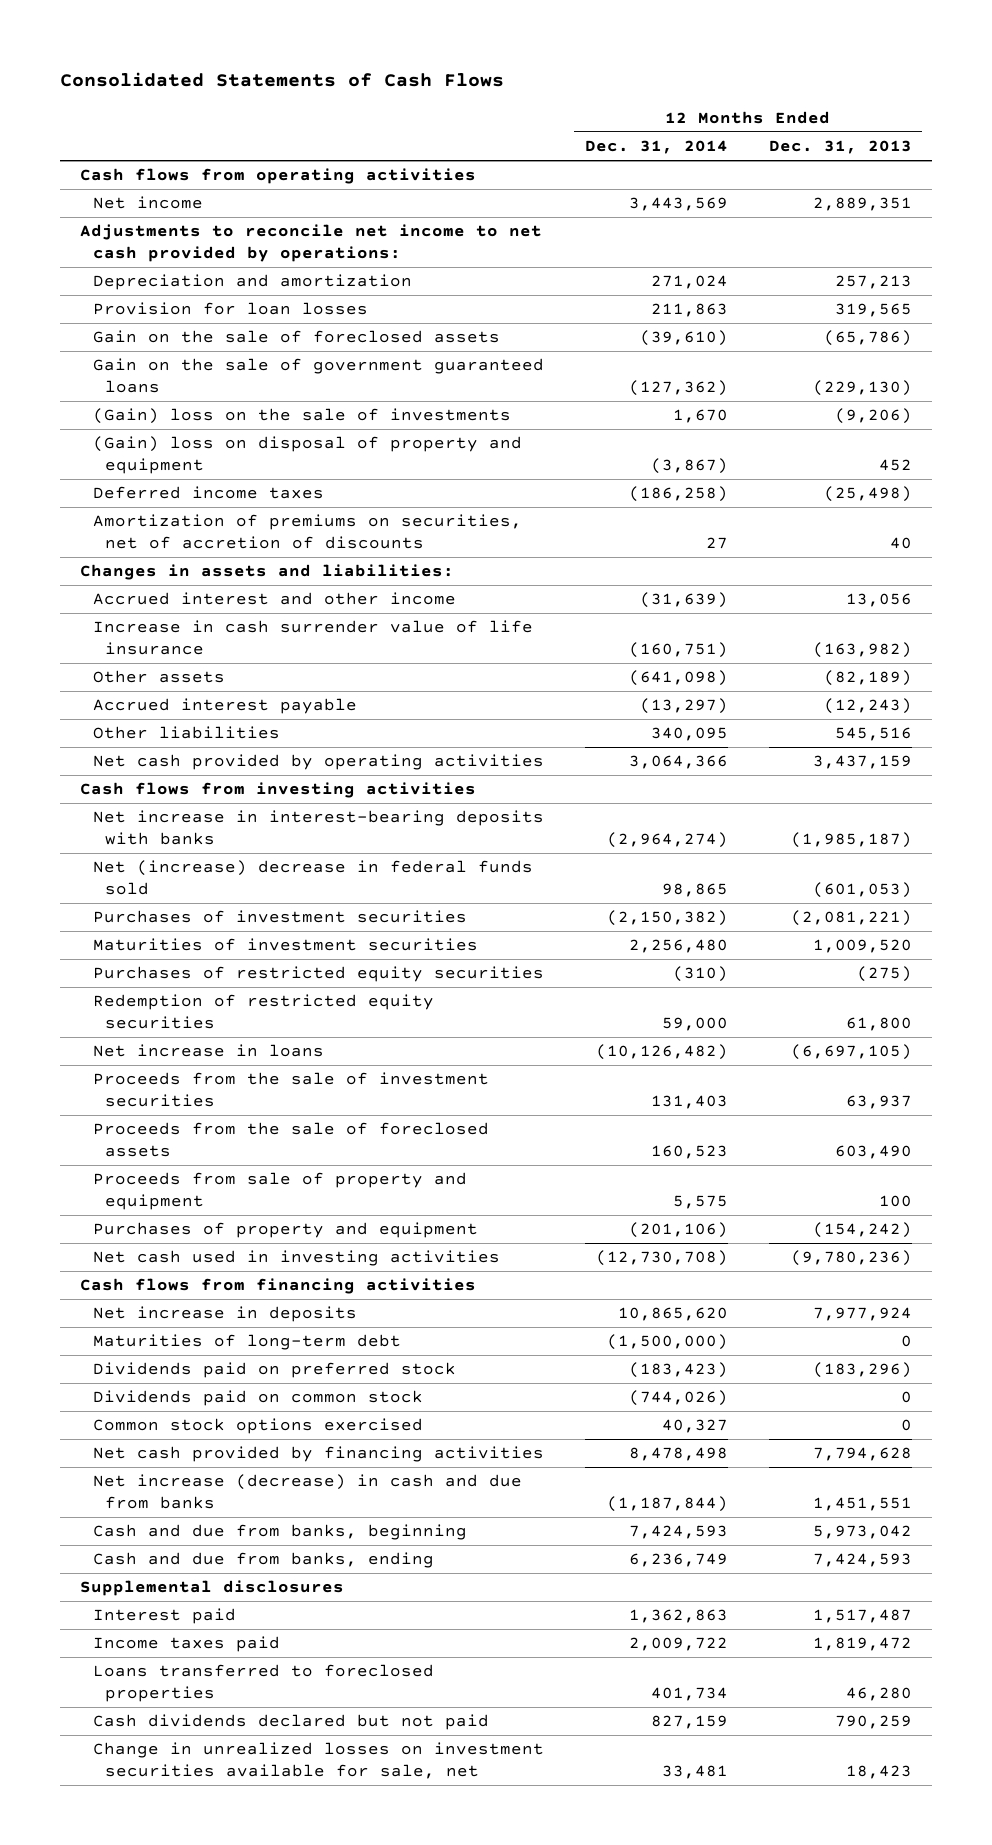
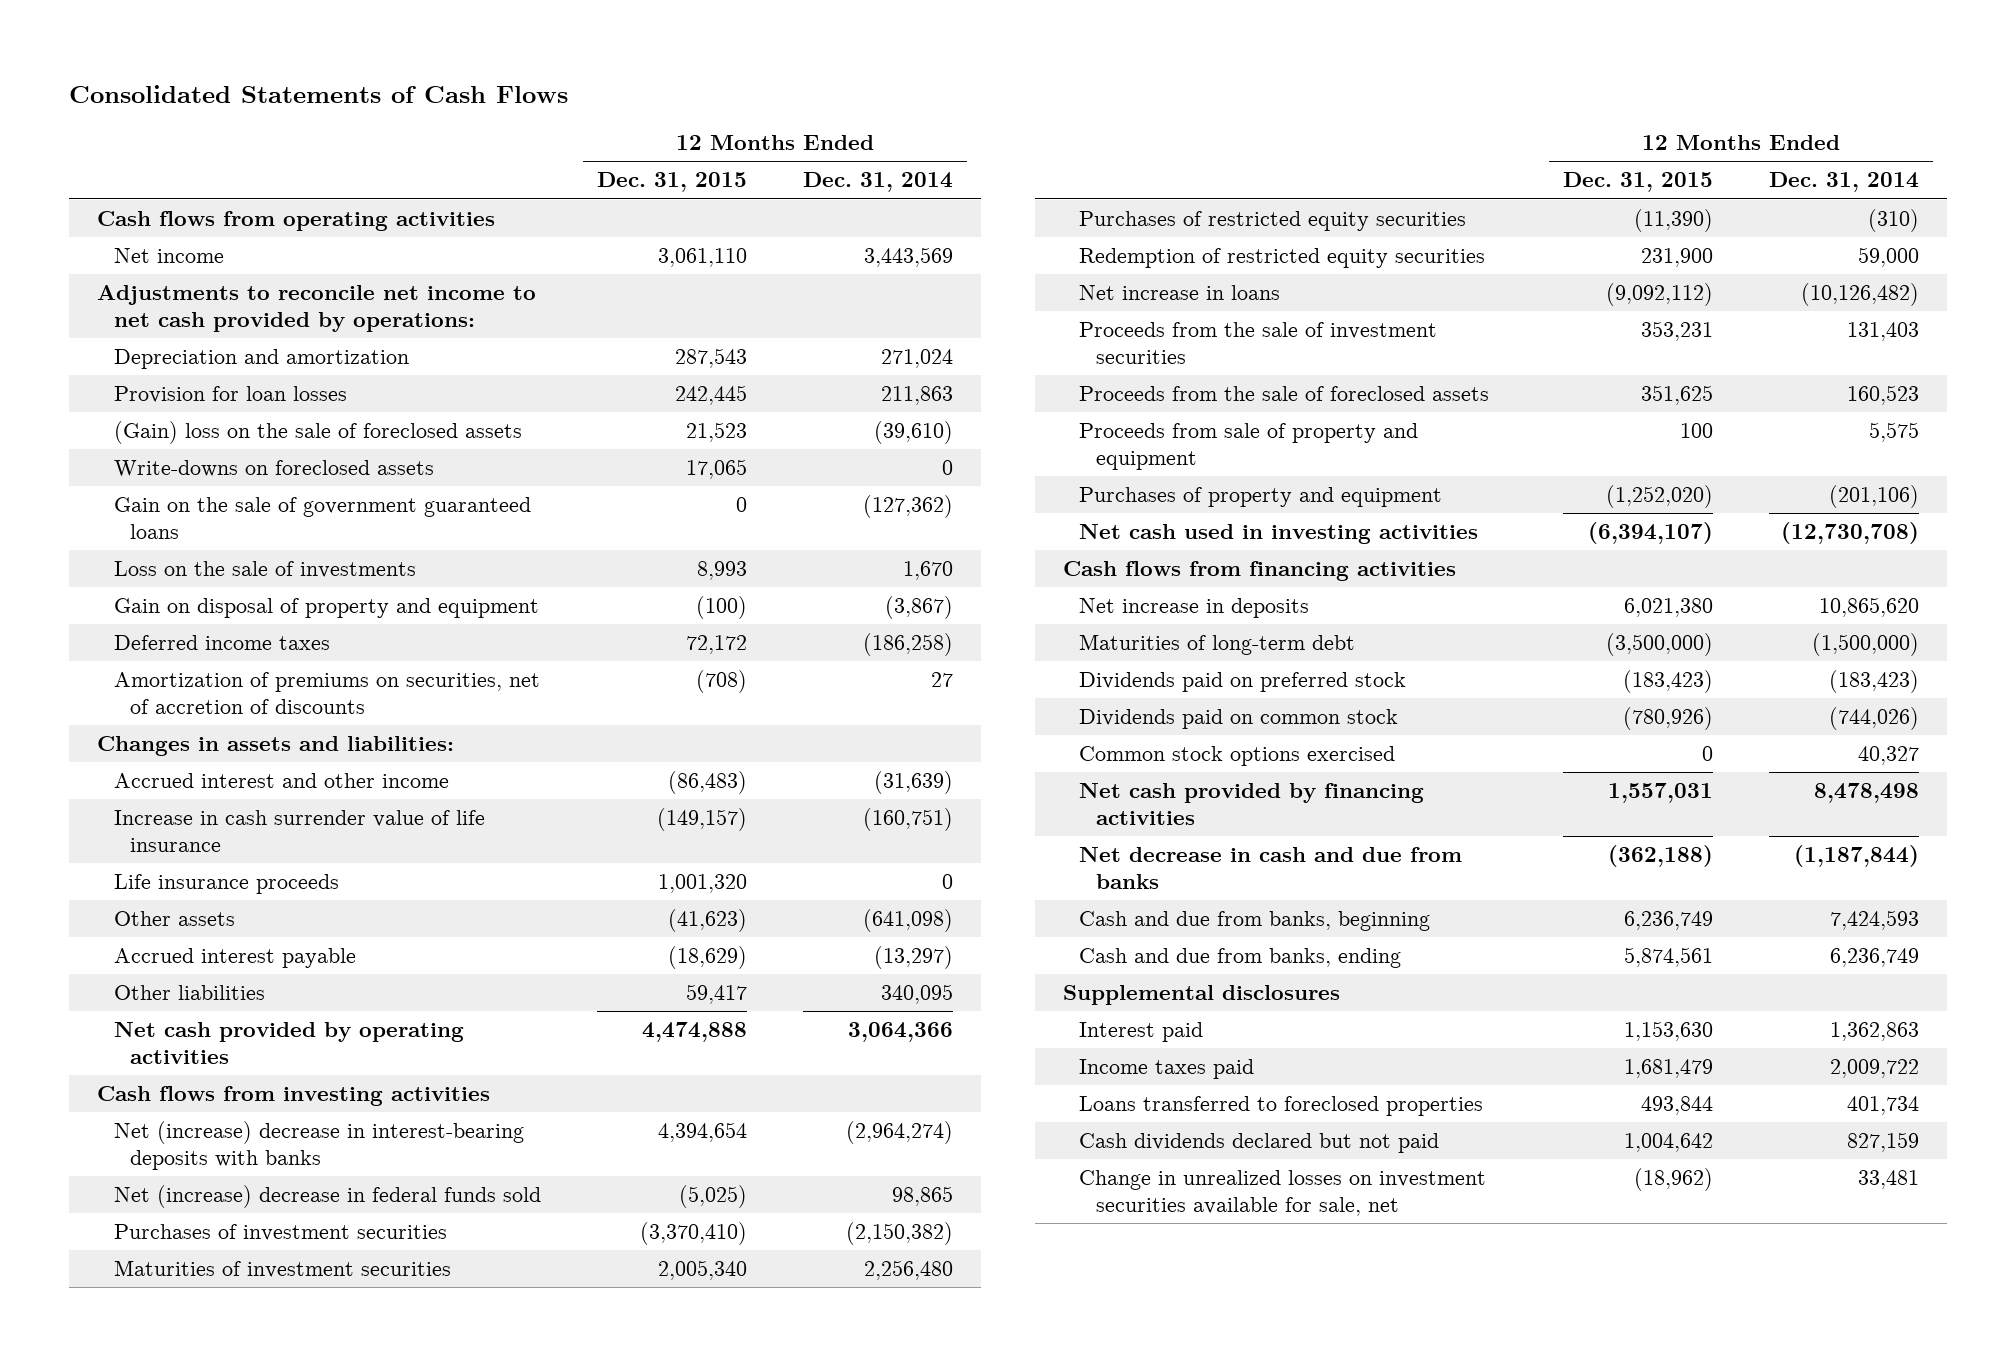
[768,140,912,155] Dec. 31, 2013 -> none
none -> [596,172,747,193] Dec. 31, 2015
[92,330,500,344] Gain on the sale of foreclosed assets -> [113,421,522,445] (Gain) loss on the sale of foreclosed assets
none -> [113,460,434,478] Write-downs on foreclosed assets
[92,408,511,425] (Gain) loss on the sale of investments -> [113,561,416,579] Loss on the sale of investments
[92,436,522,475] (Gain) loss on disposal of property and equipment -> [113,598,539,619] Gain on disposal of property and equipment
none -> [113,874,339,895] Life insurance proceeds
[92,810,544,846] Net increase in interest-bearing deposits with banks -> [113,1121,524,1171] Net (increase) decrease in interest-bearing deposits with banks
[92,1474,522,1510] Net increase (decrease) in cash and due from banks -> [1079,847,1463,890] Net decrease in cash and due from banks

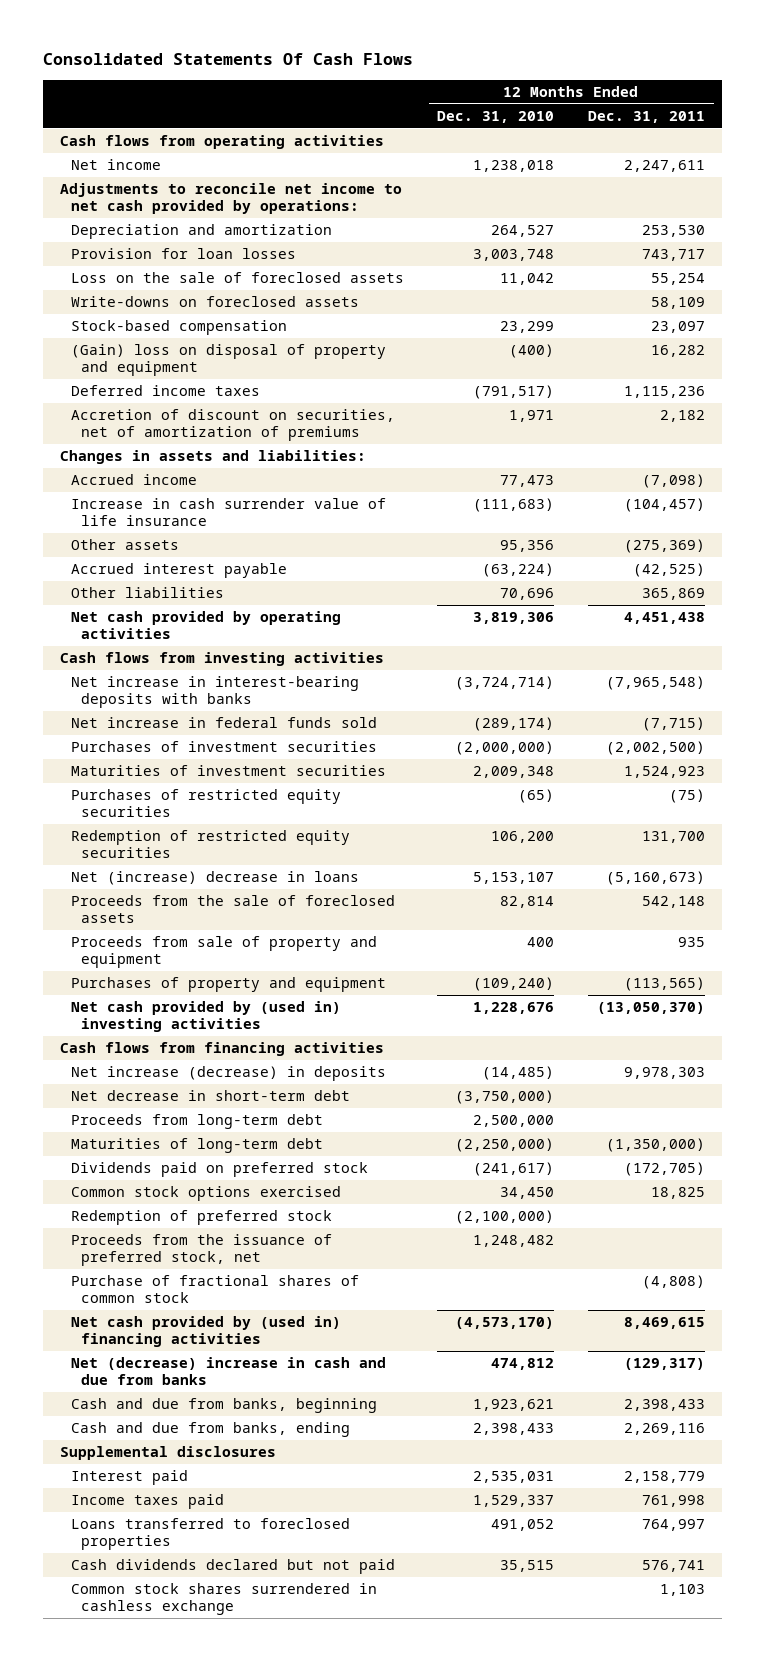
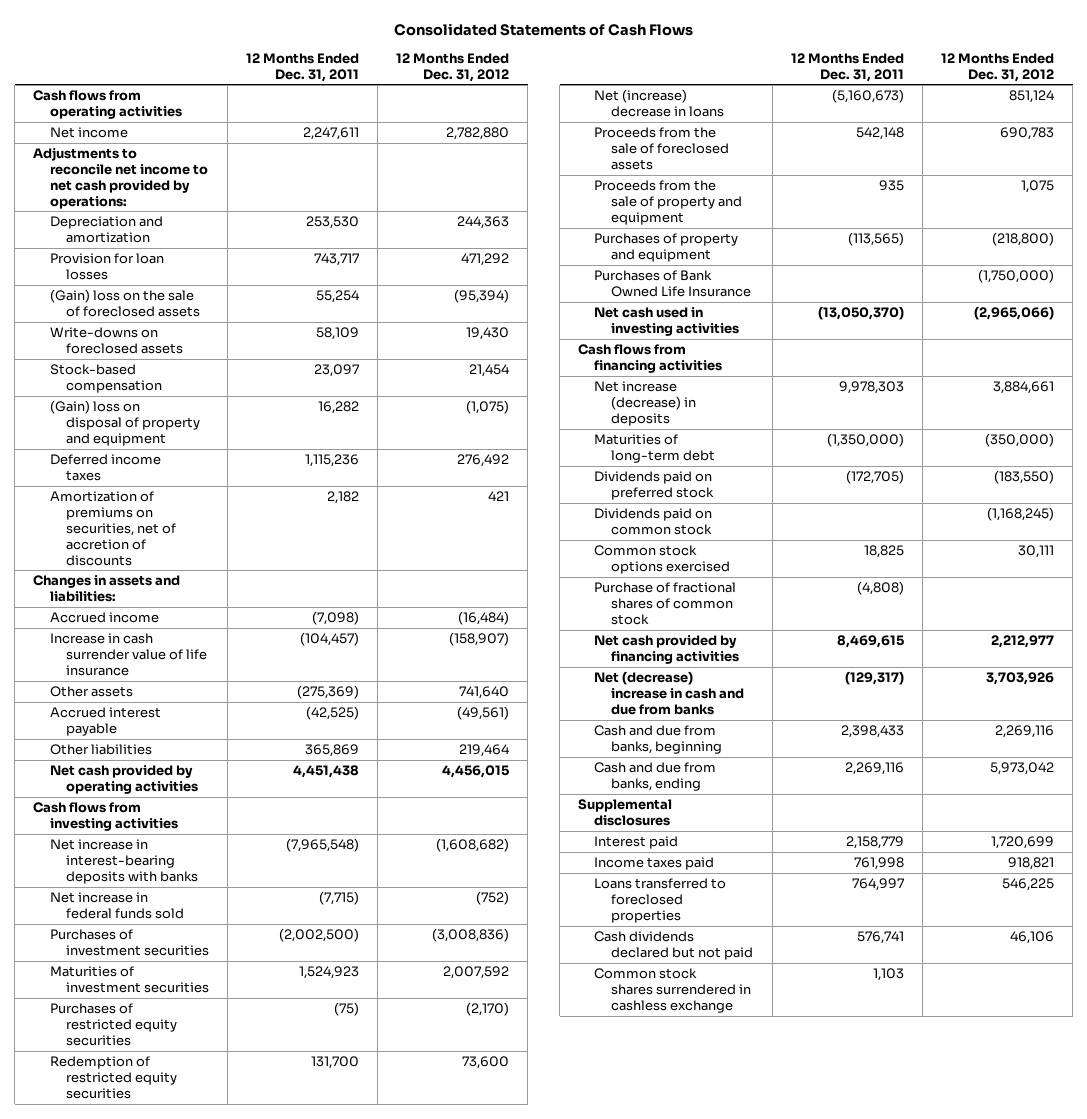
[42,53,413,66] Consolidated Statements Of Cash Flows -> [393,22,693,36] Consolidated Statements of Cash Flows
[437,110,555,123] Dec. 31, 2010 -> none
none -> [396,52,510,82] 12 Months Ended Dec. 31, 2012
[70,272,404,284] Loss on the sale of foreclosed assets -> [49,289,200,317] (Gain) loss on the sale of foreclosed assets
[70,409,395,441] Accretion of discount on securities, net of amortization of premiums -> [49,491,176,566] Amortization of premiums on securities, net of accretion of discounts
[70,936,377,968] Proceeds from sale of property and equipment -> [594,180,742,225] Proceeds from the sale of property and equipment
none -> [594,270,751,297] Purchases of Bank Owned Life Insurance
[70,1001,341,1032] Net cash provided by (used in) investing activities -> [594,307,739,336] Net cash used in investing activities
[70,1090,350,1102] Net decrease in short-term debt -> none
[70,1114,323,1130] Proceeds from long-term debt -> none
none -> [594,508,713,535] Dividends paid on common stock
[70,1210,332,1226] Redemption of preferred stock -> none
[70,1234,332,1266] Proceeds from the issuance of preferred stock, net -> none
[70,1316,341,1347] Net cash provided by (used in) financing activities -> [594,635,739,664] Net cash provided by financing activities

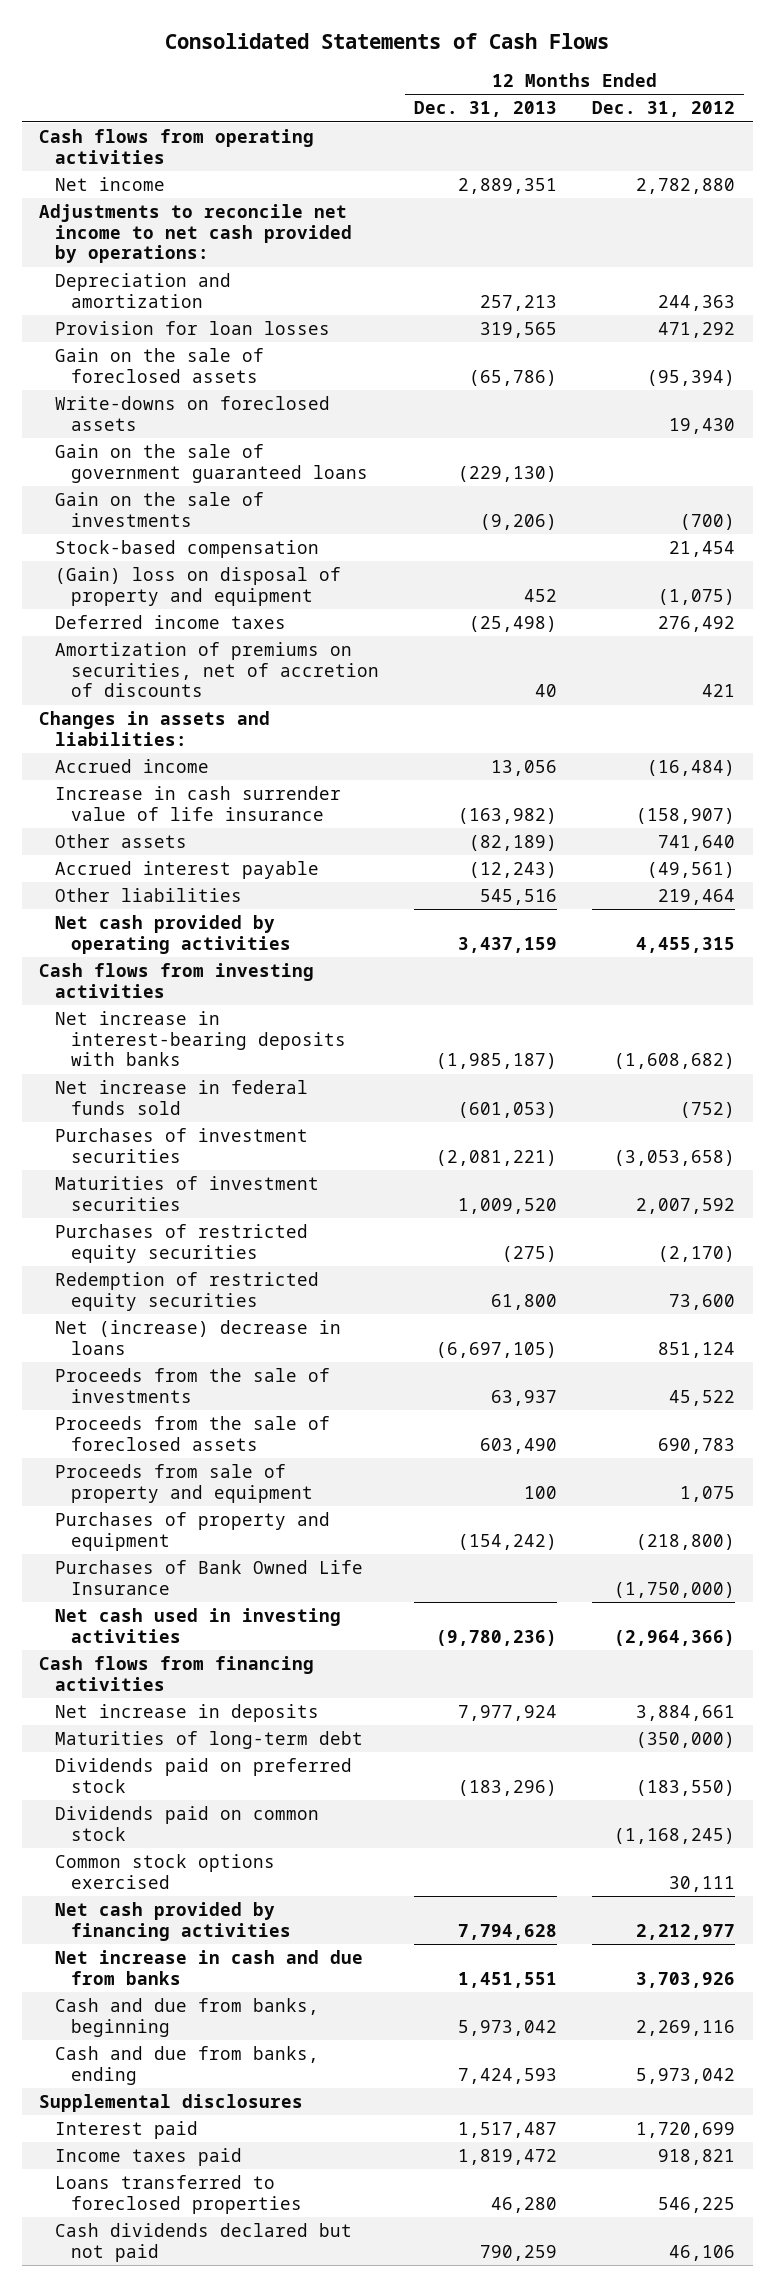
[245,52,359,82] 12 Months Ended Dec. 31, 2011 -> none
none -> [414,101,558,118] Dec. 31, 2013
[49,289,200,317] (Gain) loss on the sale of foreclosed assets -> [55,348,265,383] Gain on the sale of foreclosed assets
none -> [55,444,369,483] Gain on the sale of government guaranteed loans
none -> [55,492,265,527] Gain on the sale of investments
[442,765,510,779] 4,456,015 -> [636,936,736,953] 4,455,315
[432,928,510,943] (3,008,836) -> [614,1149,736,1166] (3,053,658)
none -> [55,1368,331,1403] Proceeds from the sale of investments
[594,180,742,225] Proceeds from the sale of property and equipment -> [55,1464,314,1503] Proceeds from sale of property and equipment
[973,306,1054,321] (2,965,066) -> [614,1629,736,1646] (2,964,366)
[594,381,696,426] Net increase (decrease) in deposits -> [55,1704,320,1723] Net increase in deposits
[594,582,737,625] Purchase of fractional shares of common stock -> none
[594,671,744,715] Net (decrease) increase in cash and due from banks -> [55,1950,364,1985] Net increase in cash and due from banks
[594,968,751,1013] Common stock shares surrendered in cashless exchange -> none

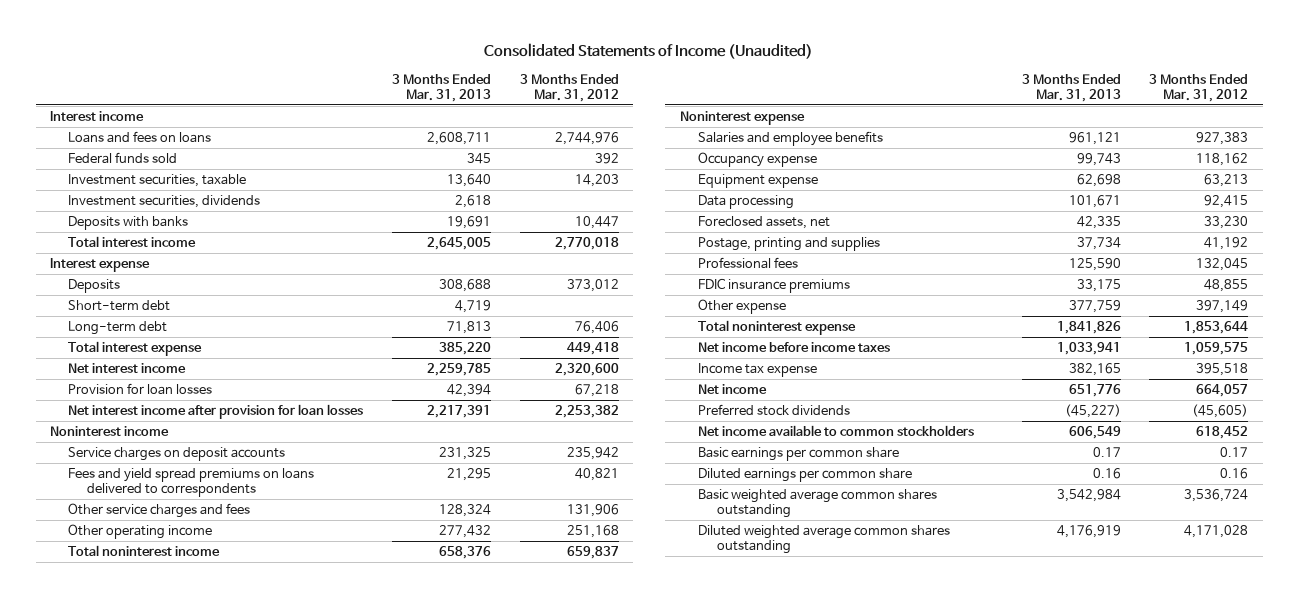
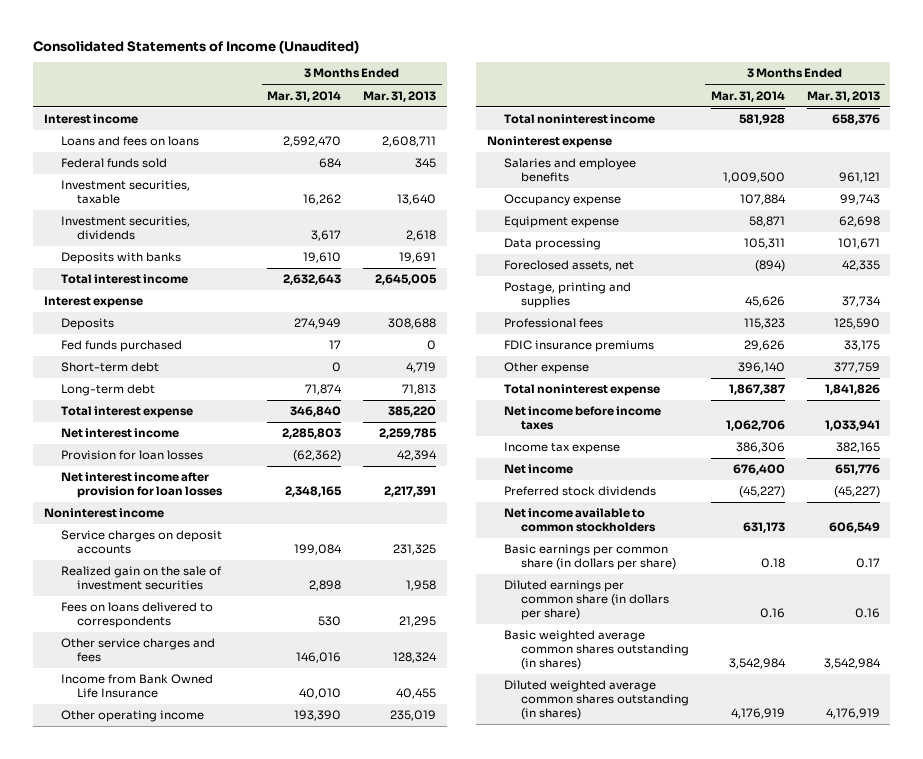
[519,73,619,102] 3 Months Ended Mar. 31, 2012 -> none
none -> [267,90,342,102] Mar. 31, 2014
none -> [60,340,182,353] Fed funds purchased
none -> [60,566,222,591] Realized gain on the sale of investment securities
[68,468,315,498] Fees and yield spread premiums on loans delivered to correspondents -> [60,602,213,629] Fees on loans delivered to correspondents
none -> [60,674,213,699] Income from Bank Owned Life Insurance
[438,525,491,539] 277,432 -> [390,710,437,722] 235,019
[698,447,900,462] Basic earnings per common share -> [503,544,676,571] Basic earnings per common share (in dollars per share)
[698,468,913,483] Diluted earnings per common share -> [503,580,669,621] Diluted earnings per common share (in dollars per share)
[698,489,938,519] Basic weighted average common shares outstanding -> [503,630,689,671] Basic weighted average common shares outstanding (in shares)
[698,525,951,555] Diluted weighted average common shares outstanding -> [503,680,689,721] Diluted weighted average common shares outstanding (in shares)

